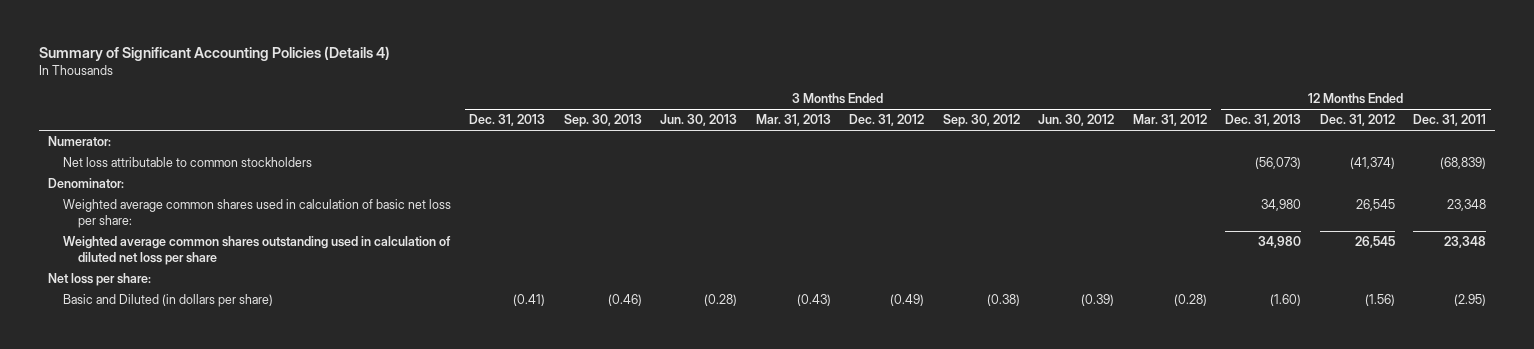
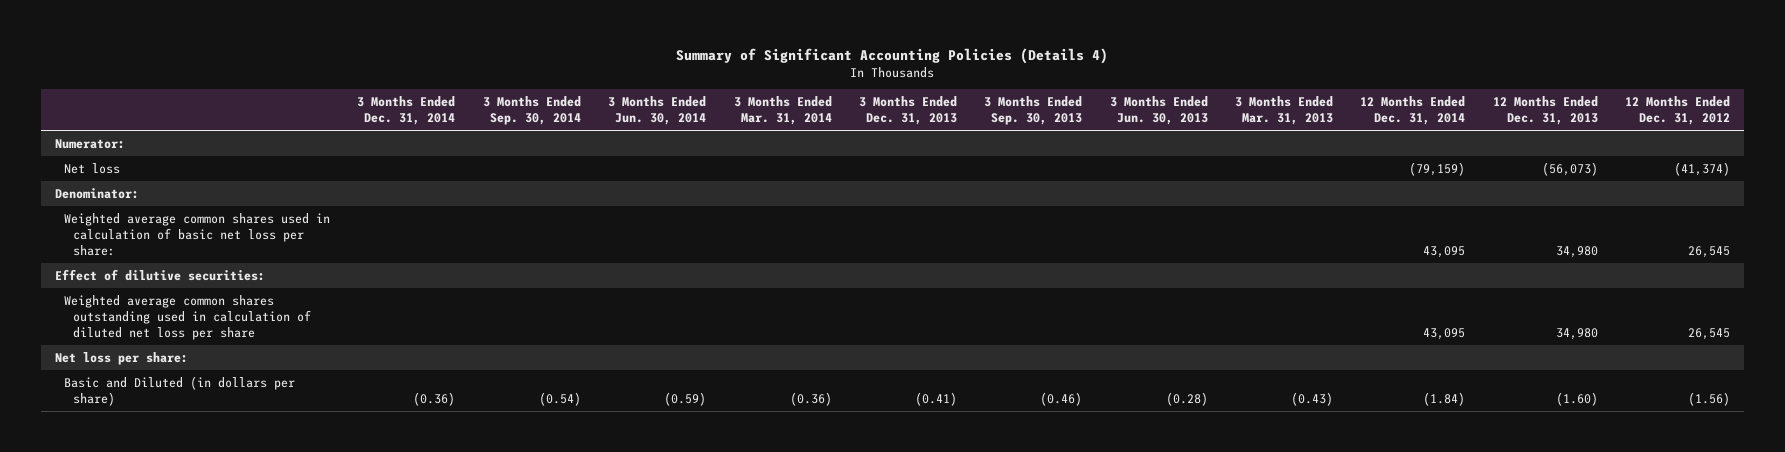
[849,114,925,127] Dec. 31, 2012 -> none
[942,114,1020,128] Sep. 30, 2012 -> none
[1038,114,1115,127] Jun. 30, 2012 -> none
[1132,114,1207,127] Mar. 31, 2012 -> none
[1413,114,1487,127] Dec. 31, 2011 -> none
none -> [357,95,456,125] 3 Months Ended Dec. 31, 2014
none -> [482,95,581,125] 3 Months Ended Sep. 30, 2014
none -> [608,95,707,125] 3 Months Ended Jun. 30, 2014
none -> [733,95,832,125] 3 Months Ended Mar. 31, 2014
none -> [1360,95,1466,125] 12 Months Ended Dec. 31, 2014
[62,157,312,168] Net loss attributable to common stockholders -> [64,162,121,174] Net loss
none -> [54,268,265,281] Effect of dilutive securities:

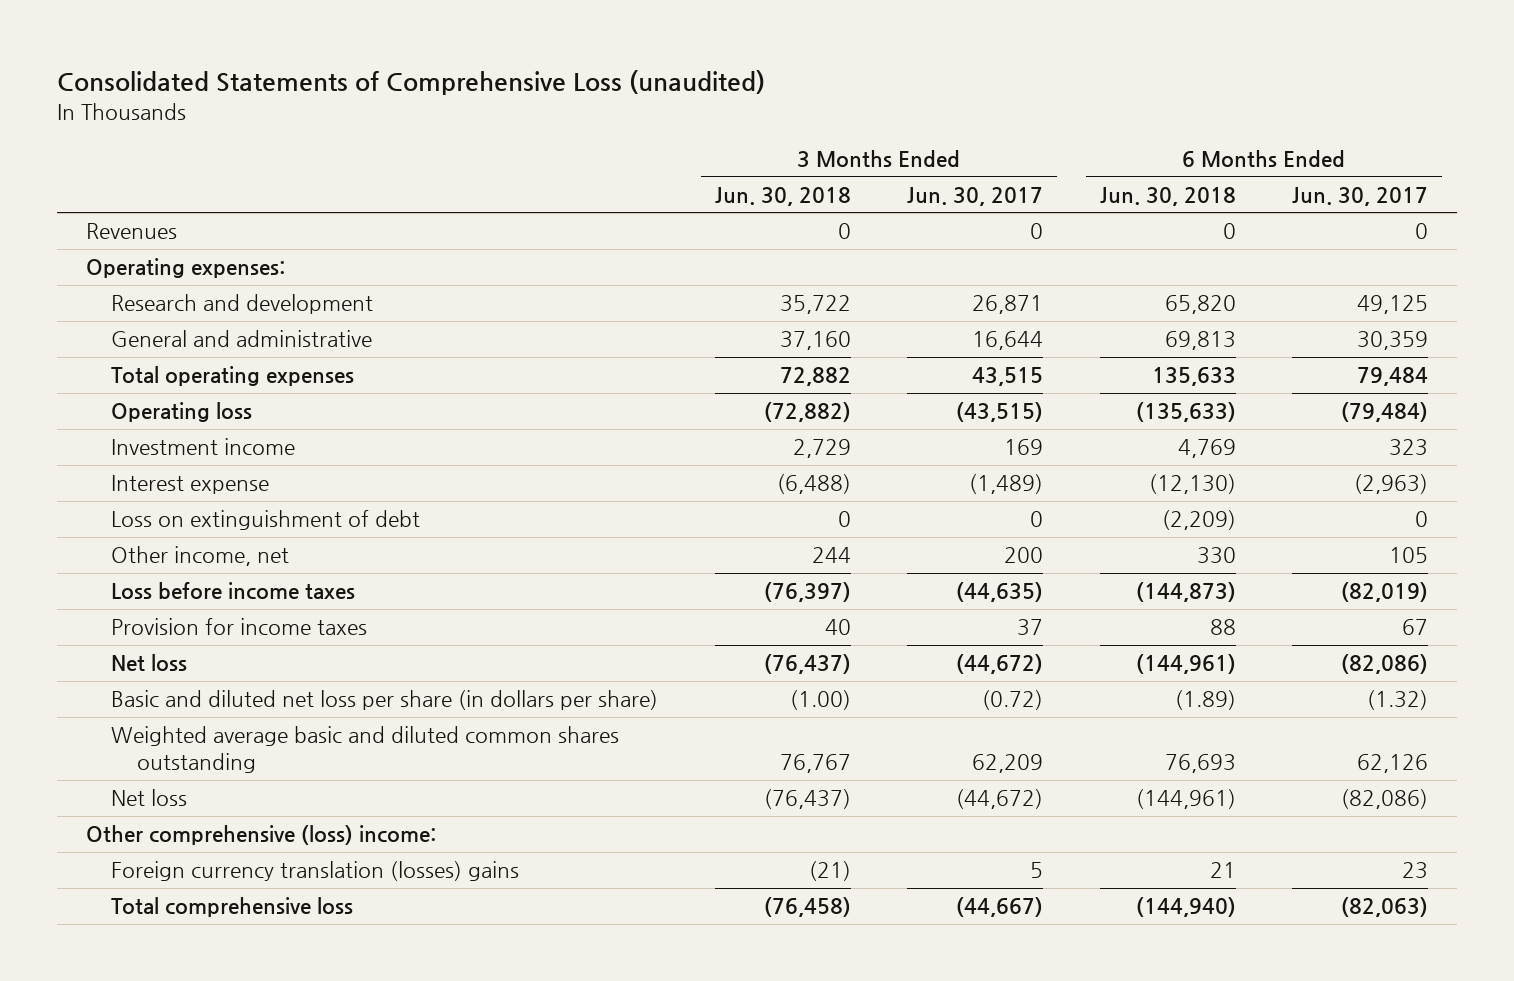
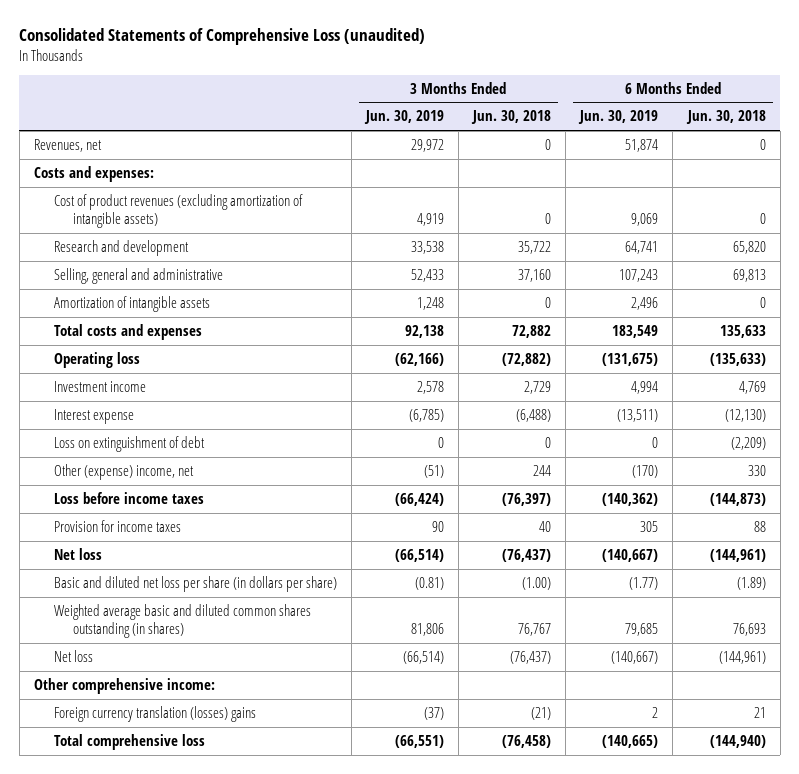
[907,186,1044,206] Jun. 30, 2017 -> none
[1292,186,1429,206] Jun. 30, 2017 -> none
none -> [363,110,444,125] Jun. 30, 2019
none -> [578,110,659,125] Jun. 30, 2019
[85,223,177,240] Revenues -> [33,138,102,152] Revenues, net
[85,258,285,279] Operating expenses: -> [33,165,154,182] Costs and expenses:
none -> [53,193,303,229] Cost of product revenues (excluding amortization of intangible assets)
[111,330,373,348] General and administrative -> [53,267,223,284] Selling, general and administrative
none -> [53,295,210,312] Amortization of intangible assets
[111,366,355,387] Total operating expenses -> [53,323,202,340] Total costs and expenses
[111,546,290,567] Other income, net -> [53,463,194,480] Other (expense) income, net
[111,726,620,774] Weighted average basic and diluted common shares outstanding -> [53,603,311,639] Weighted average basic and diluted common shares outstanding (in shares)
[85,825,436,846] Other comprehensive (loss) income: -> [33,677,215,694] Other comprehensive income:

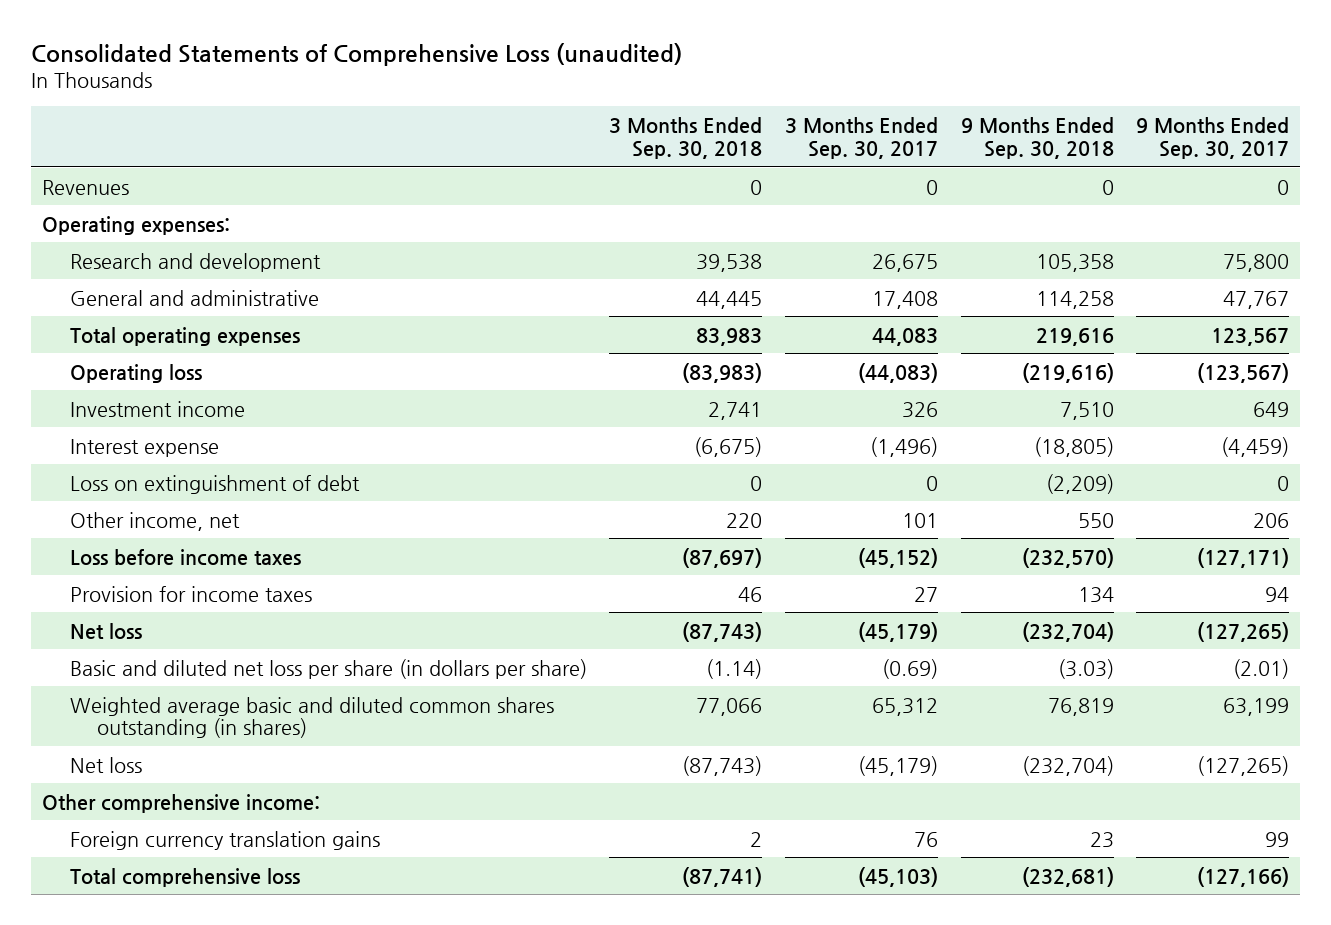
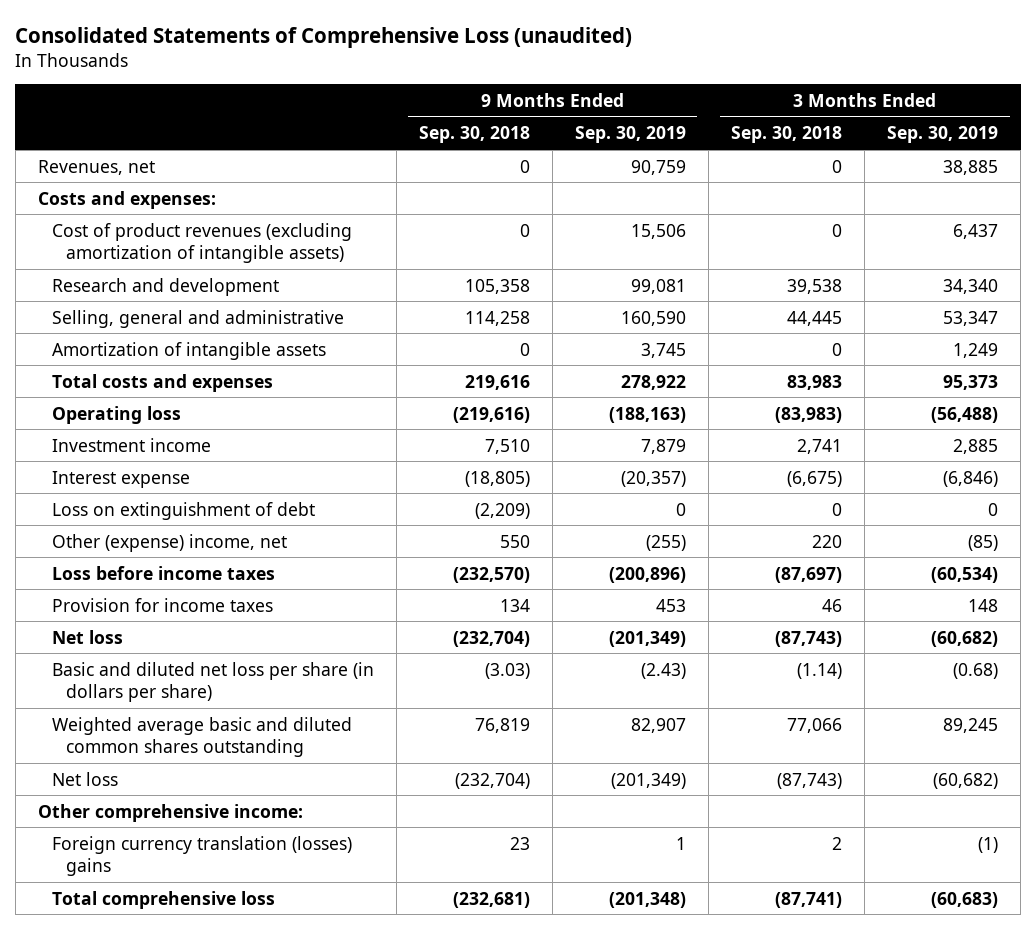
[784,116,938,159] 3 Months Ended Sep. 30, 2017 -> none
[1136,116,1290,159] 9 Months Ended Sep. 30, 2017 -> none
none -> [575,126,687,144] Sep. 30, 2019
none -> [887,126,999,144] Sep. 30, 2019
[42,179,130,195] Revenues -> [37,159,155,175] Revenues, net
[42,215,231,235] Operating expenses: -> [37,190,216,209] Costs and expenses:
none -> [52,222,353,264] Cost of product revenues (excluding amortization of intangible assets)
[69,289,319,306] General and administrative -> [52,309,345,328] Selling, general and administrative
none -> [52,341,327,360] Amortization of intangible assets
[69,326,300,346] Total operating expenses -> [52,373,274,392] Total costs and expenses
[69,511,240,531] Other income, net -> [52,533,288,552] Other (expense) income, net
[69,696,554,739] Weighted average basic and diluted common shares outstanding (in shares) -> [52,716,353,758] Weighted average basic and diluted common shares outstanding
[69,830,380,850] Foreign currency translation gains -> [52,835,353,877] Foreign currency translation (losses) gains

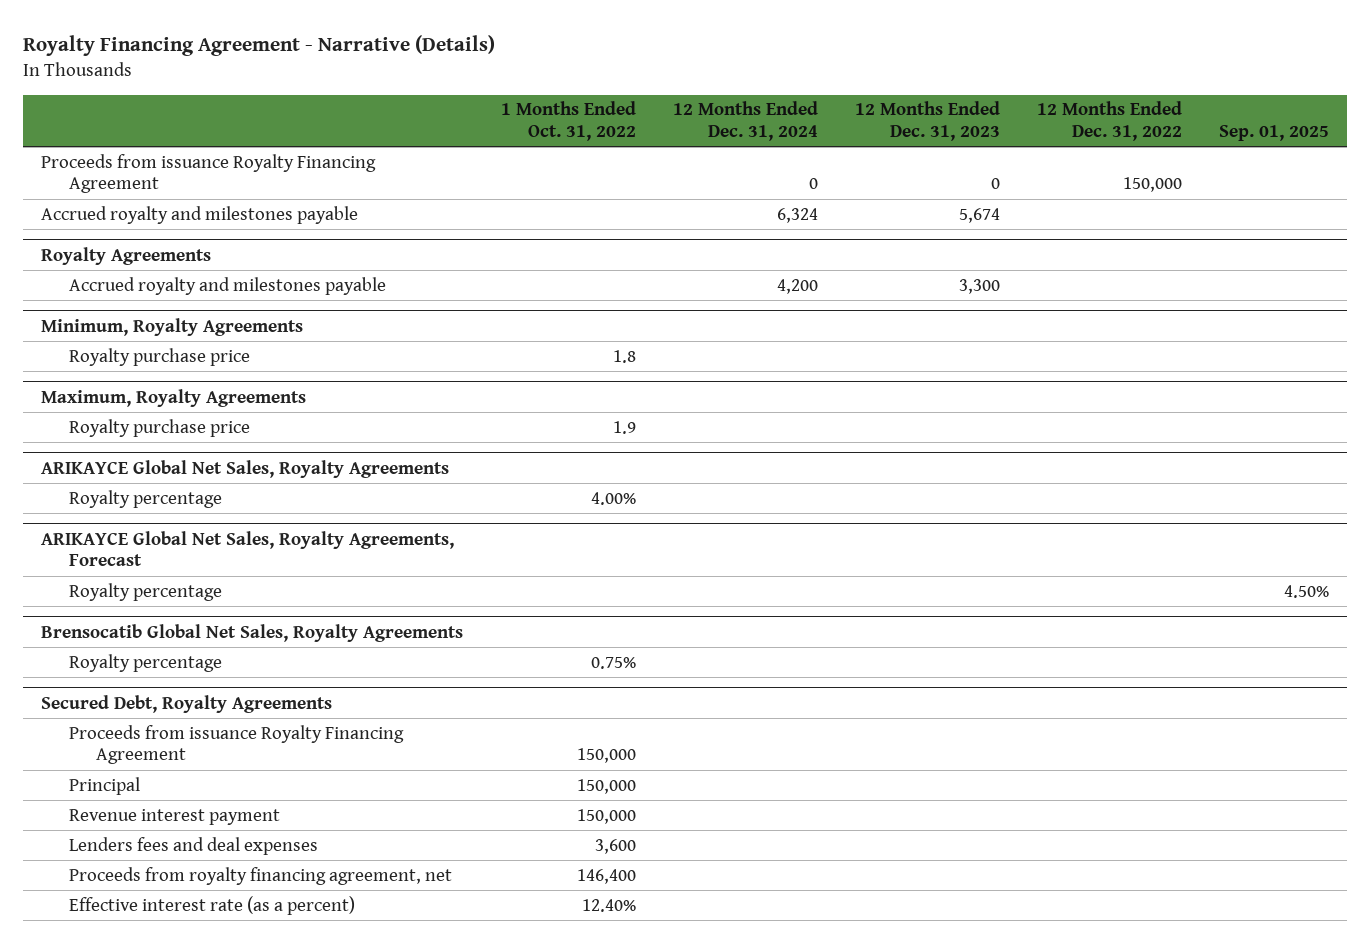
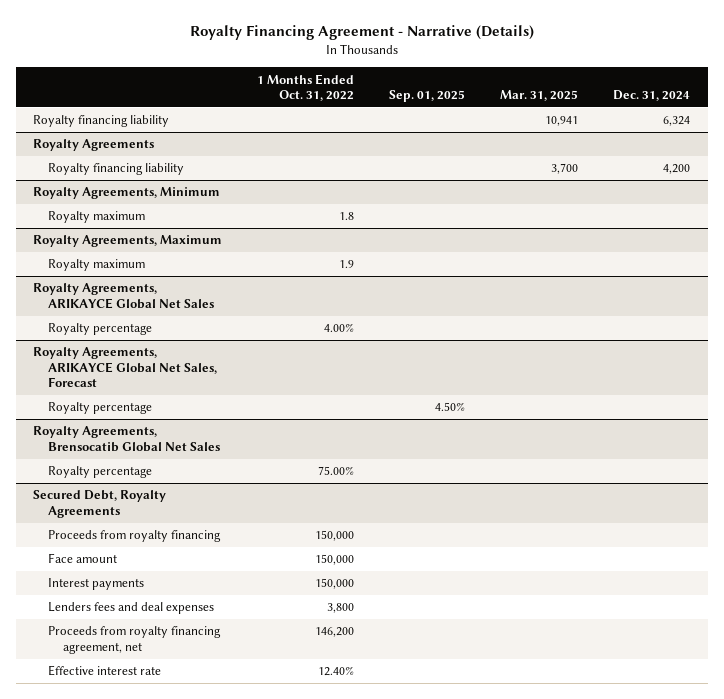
[672,101,818,142] 12 Months Ended Dec. 31, 2024 -> none
[854,101,1000,142] 12 Months Ended Dec. 31, 2023 -> none
[1036,101,1182,142] 12 Months Ended Dec. 31, 2022 -> none
none -> [500,90,579,102] Mar. 31, 2025
none -> [613,90,691,102] Dec. 31, 2024
[41,153,377,194] Proceeds from issuance Royalty Financing Agreement -> none
[41,205,359,224] Accrued royalty and milestones payable -> [33,115,170,128] Royalty financing liability
[68,276,386,295] Accrued royalty and milestones payable -> [48,163,185,176] Royalty financing liability
[41,317,304,336] Minimum, Royalty Agreements -> [33,187,221,200] Royalty Agreements, Minimum
[68,347,250,366] Royalty purchase price -> [48,211,146,224] Royalty maximum
[41,388,307,407] Maximum, Royalty Agreements -> [33,235,223,248] Royalty Agreements, Maximum
[68,418,250,437] Royalty purchase price -> [48,259,146,272] Royalty maximum
[41,459,450,478] ARIKAYCE Global Net Sales, Royalty Agreements -> [33,283,215,309] Royalty Agreements, ARIKAYCE Global Net Sales
[41,530,455,567] ARIKAYCE Global Net Sales, Royalty Agreements, Forecast -> [33,347,218,388] Royalty Agreements, ARIKAYCE Global Net Sales, Forecast
[41,623,464,642] Brensocatib Global Net Sales, Royalty Agreements -> [33,426,221,452] Royalty Agreements, Brensocatib Global Net Sales
[590,656,636,669] 0.75% -> [318,466,355,476] 75.00%
[68,724,404,765] Proceeds from issuance Royalty Financing Agreement -> [48,530,222,543] Proceeds from royalty financing
[68,776,140,795] Principal -> [48,553,118,564] Face amount
[68,808,280,825] Revenue interest payment -> [48,578,145,591] Interest payments
[594,838,636,854] 3,600 -> [327,603,355,614] 3,800
[576,868,636,884] 146,400 -> [315,627,355,638] 146,200
[68,895,355,915] Effective interest rate (as a percent) -> [48,665,162,677] Effective interest rate

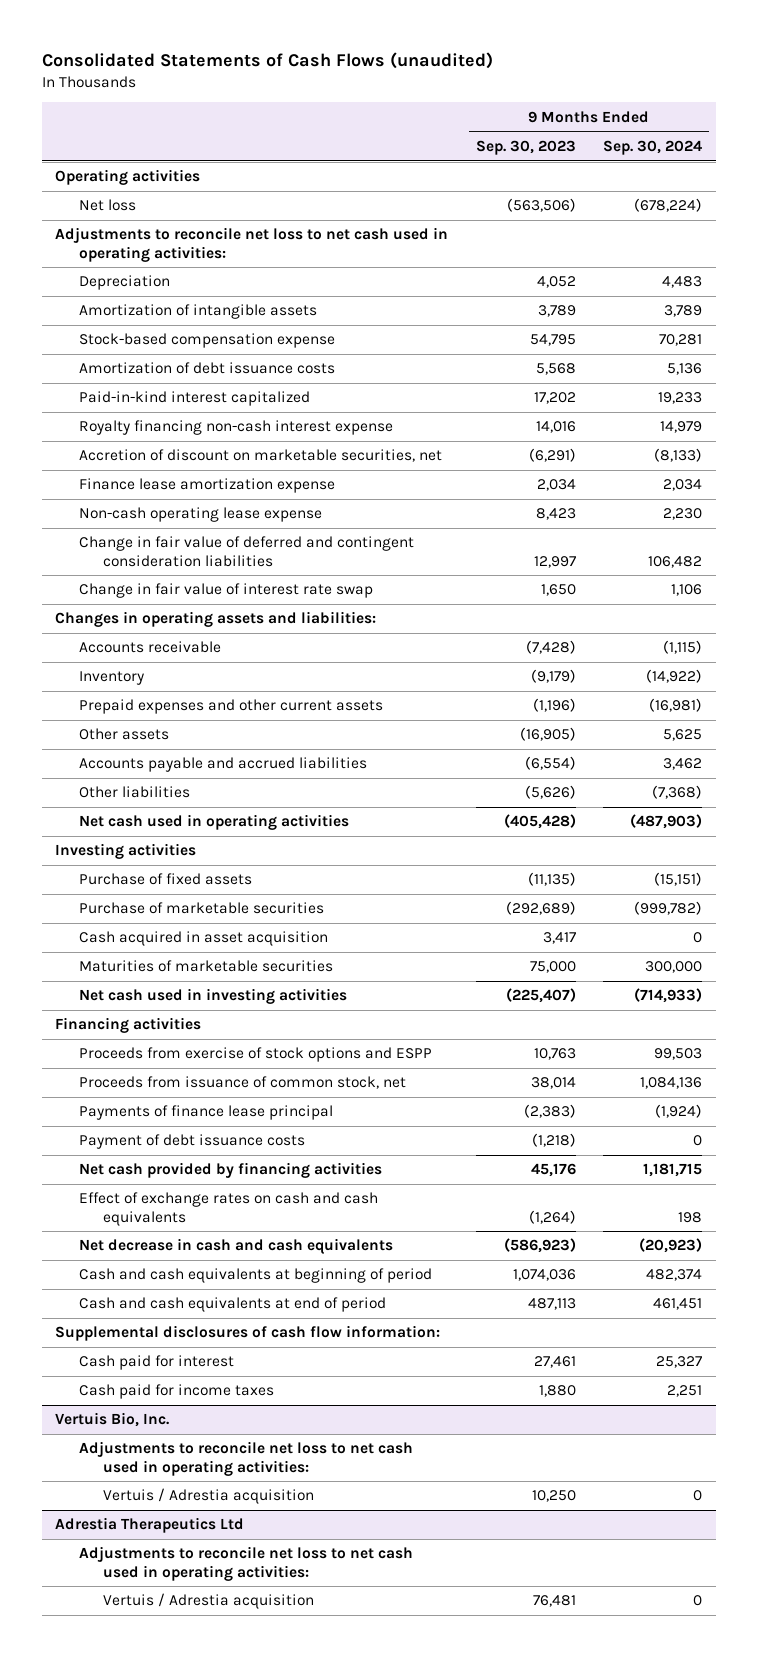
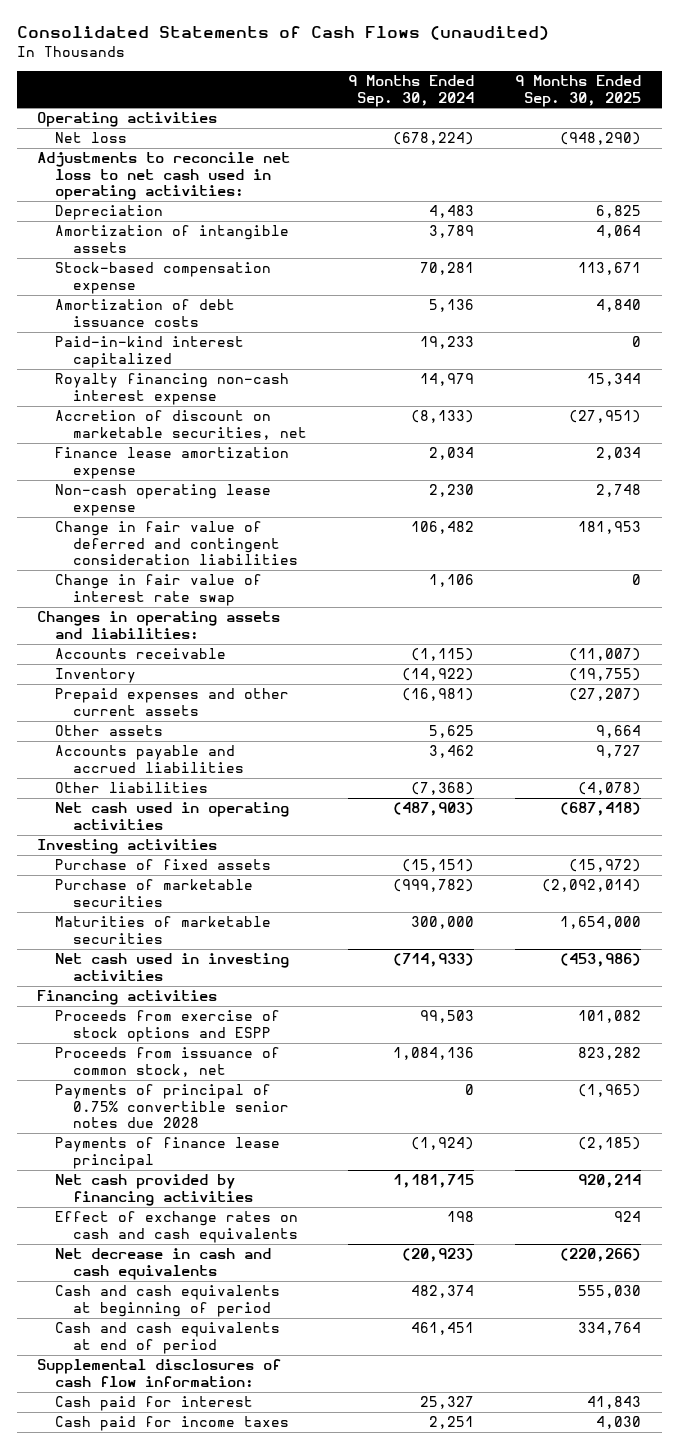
[475,139,576,155] Sep. 30, 2023 -> none
none -> [514,75,641,107] 9 Months Ended Sep. 30, 2025
[79,931,329,947] Cash acquired in asset acquisition -> none
none -> [54,1084,289,1129] Payments of principal of 0.75% convertible senior notes due 2028
[79,1134,306,1150] Payment of debt issuance costs -> none
[55,1412,170,1428] Vertuis Bio, Inc. -> none
[79,1441,414,1476] Adjustments to reconcile net loss to net cash used in operating activities: -> none
[102,1488,314,1505] Vertuis / Adrestia acquisition -> none
[55,1517,245,1534] Adrestia Therapeutics Ltd -> none
[79,1546,414,1581] Adjustments to reconcile net loss to net cash used in operating activities: -> none
[102,1593,314,1610] Vertuis / Adrestia acquisition -> none

